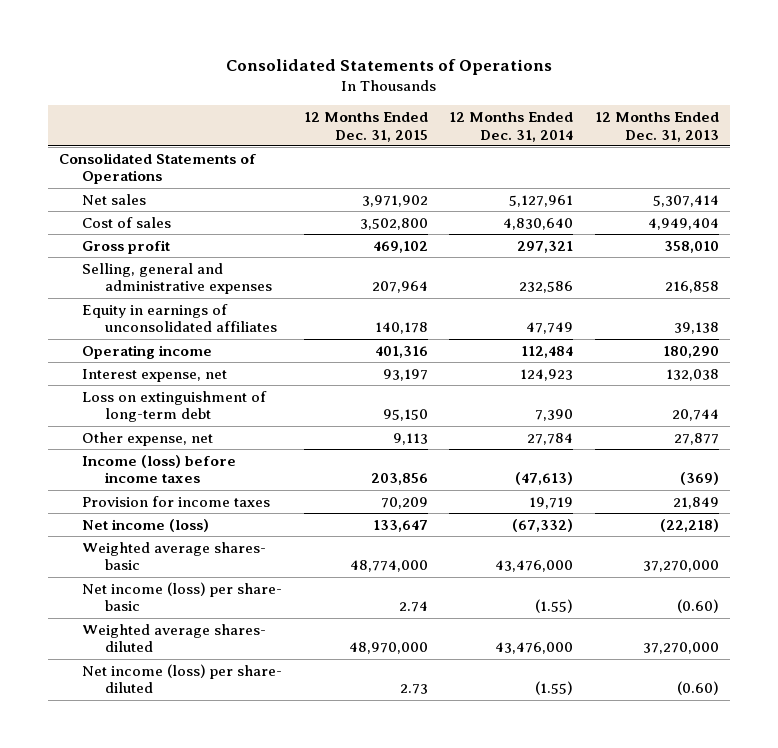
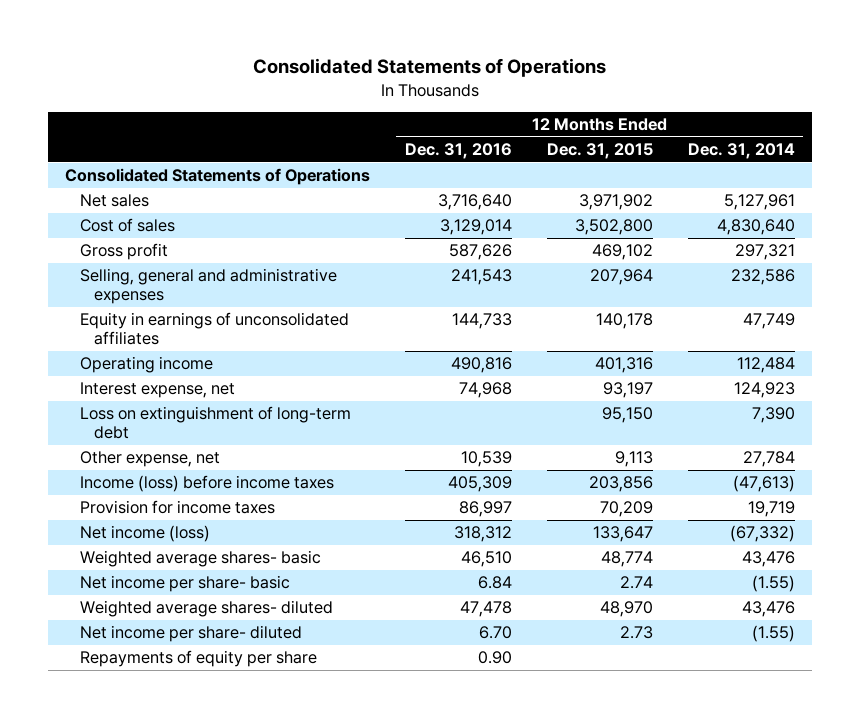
[595,111,720,142] 12 Months Ended Dec. 31, 2013 -> none
none -> [404,143,512,160] Dec. 31, 2016
[349,560,428,573] 48,774,000 -> [600,551,653,568] 48,774
[495,560,574,573] 43,476,000 -> [741,551,795,568] 43,476
[81,581,282,612] Net income (loss) per share- basic -> [79,575,290,593] Net income per share- basic
[348,642,428,655] 48,970,000 -> [599,601,653,618] 48,970
[495,642,574,655] 43,476,000 -> [741,601,795,618] 43,476
[81,663,282,694] Net income (loss) per share- diluted -> [79,625,302,643] Net income per share- diluted
none -> [79,650,317,668] Repayments of equity per share

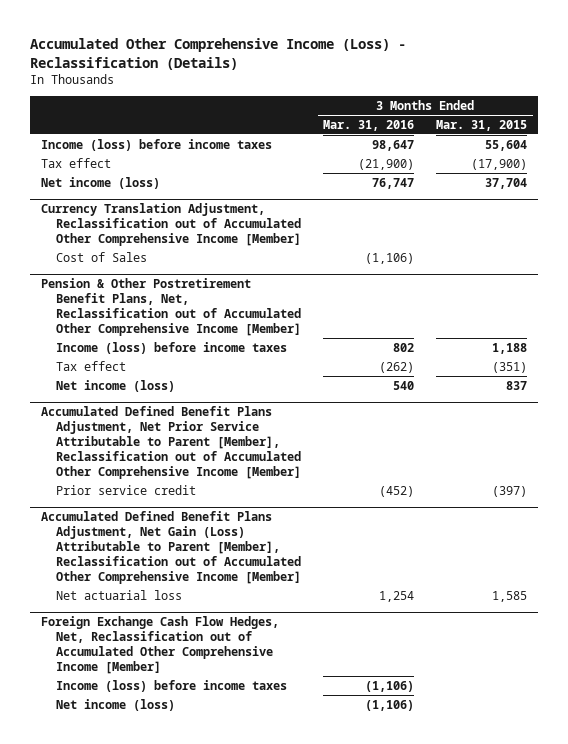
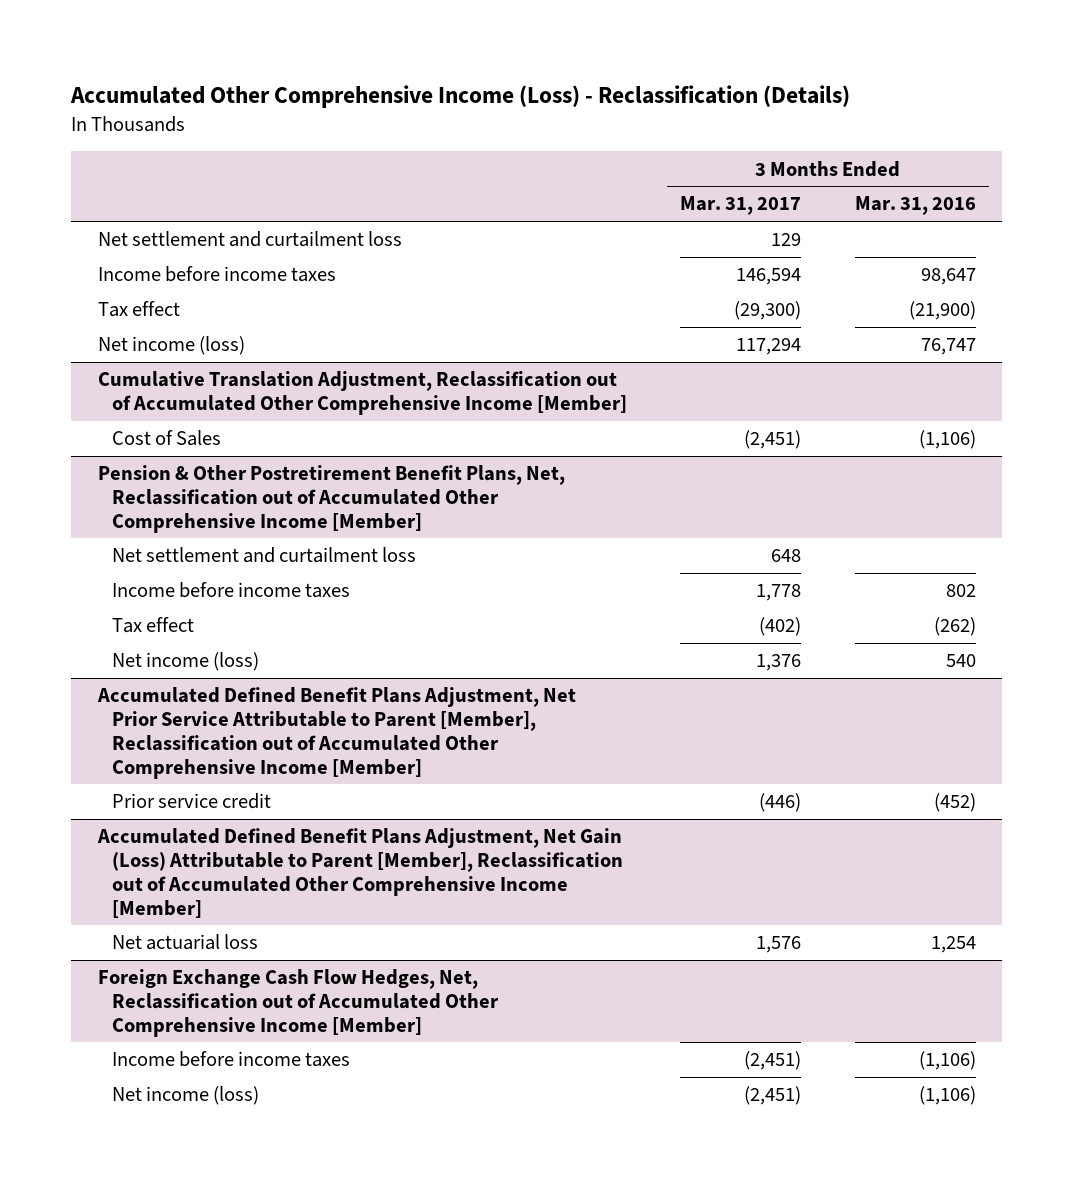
[436,119,528,131] Mar. 31, 2015 -> none
none -> [680,196,802,216] Mar. 31, 2017
none -> [97,231,402,248] Net settlement and curtailment loss
[40,138,272,151] Income (loss) before income taxes -> [97,266,336,283] Income before income taxes
[40,203,301,246] Currency Translation Adjustment, Reclassification out of Accumulated Other Comprehensive Income [Member] -> [97,371,628,416] Cumulative Translation Adjustment, Reclassification out of Accumulated Other Comprehensive Income [Member]
none -> [112,547,417,564] Net settlement and curtailment loss
[55,341,287,354] Income (loss) before income taxes -> [112,582,351,599] Income before income taxes
[55,679,287,692] Income (loss) before income taxes -> [112,1051,351,1068] Income before income taxes

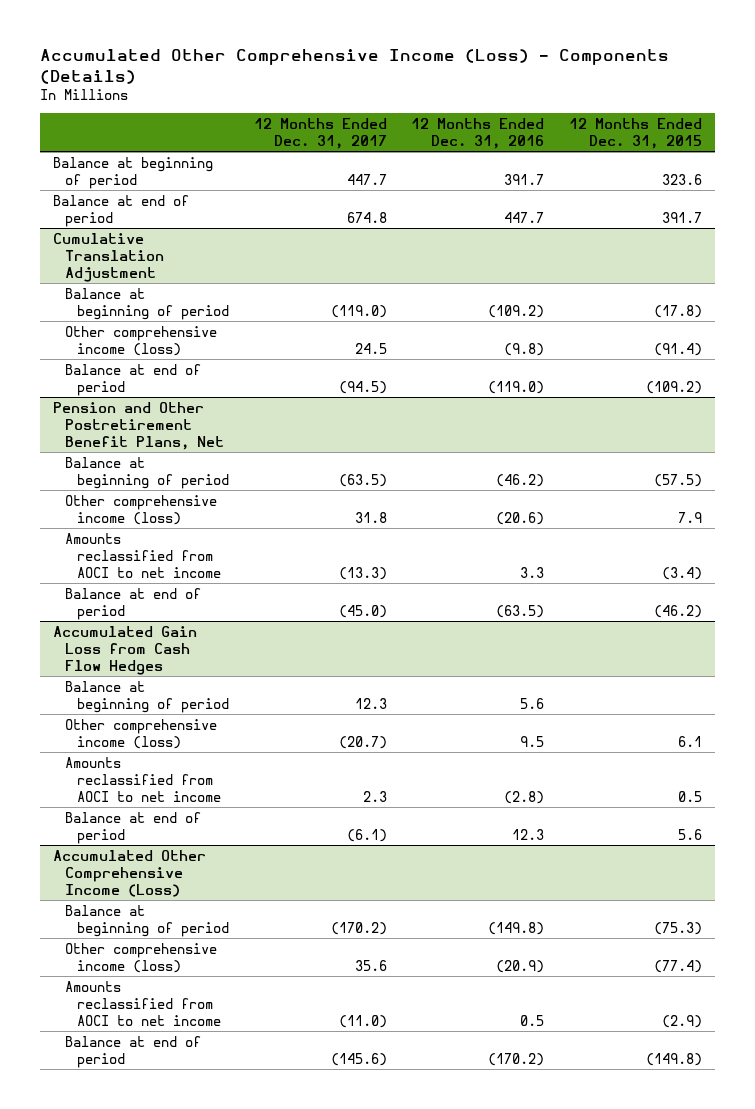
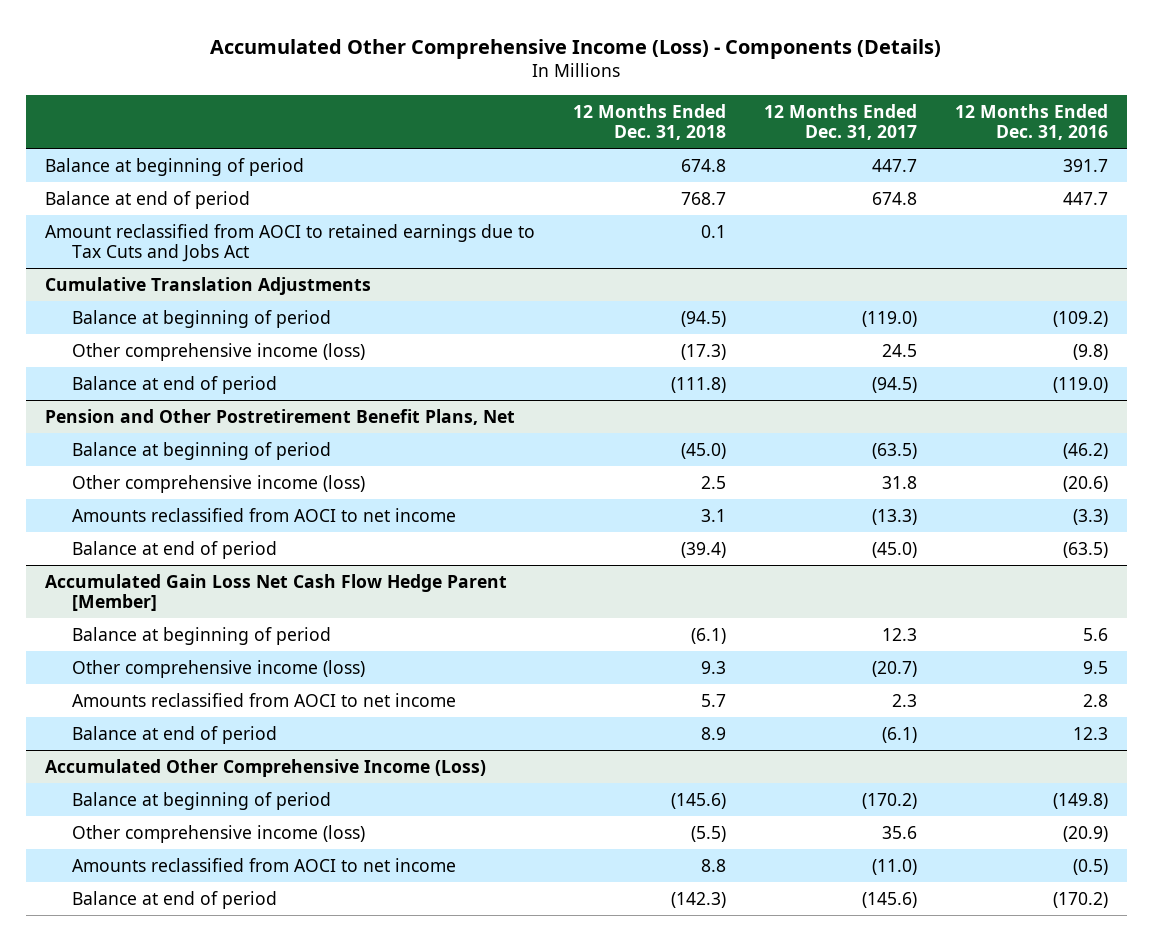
[569,117,703,149] 12 Months Ended Dec. 31, 2015 -> none
none -> [573,103,727,141] 12 Months Ended Dec. 31, 2018
none -> [45,223,536,263] Amount reclassified from AOCI to retained earnings due to Tax Cuts and Jobs Act
[52,232,164,282] Cumulative Translation Adjustment -> [45,276,372,295] Cumulative Translation Adjustments
[520,566,545,578] 3.3 -> [1072,508,1108,525] (3.3)
[52,625,197,675] Accumulated Gain Loss from Cash Flow Hedges -> none
none -> [45,573,508,612] Accumulated Gain Loss Net Cash Flow Hedge Parent [Member]
[504,790,545,804] (2.8) -> [1082,693,1108,707] 2.8
[520,1014,545,1026] 0.5 -> [1072,858,1108,875] (0.5)

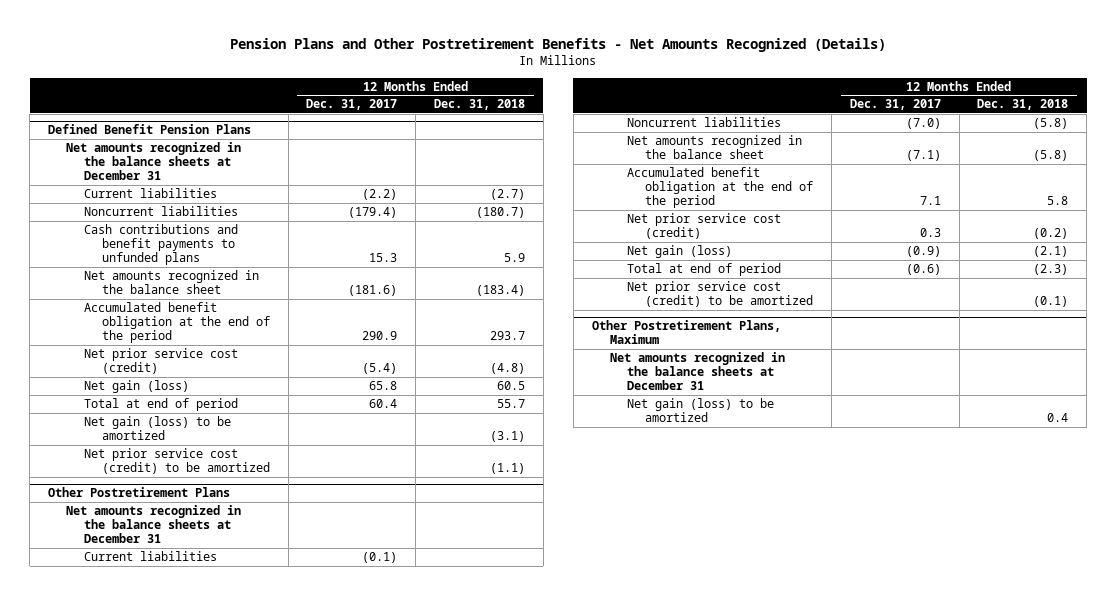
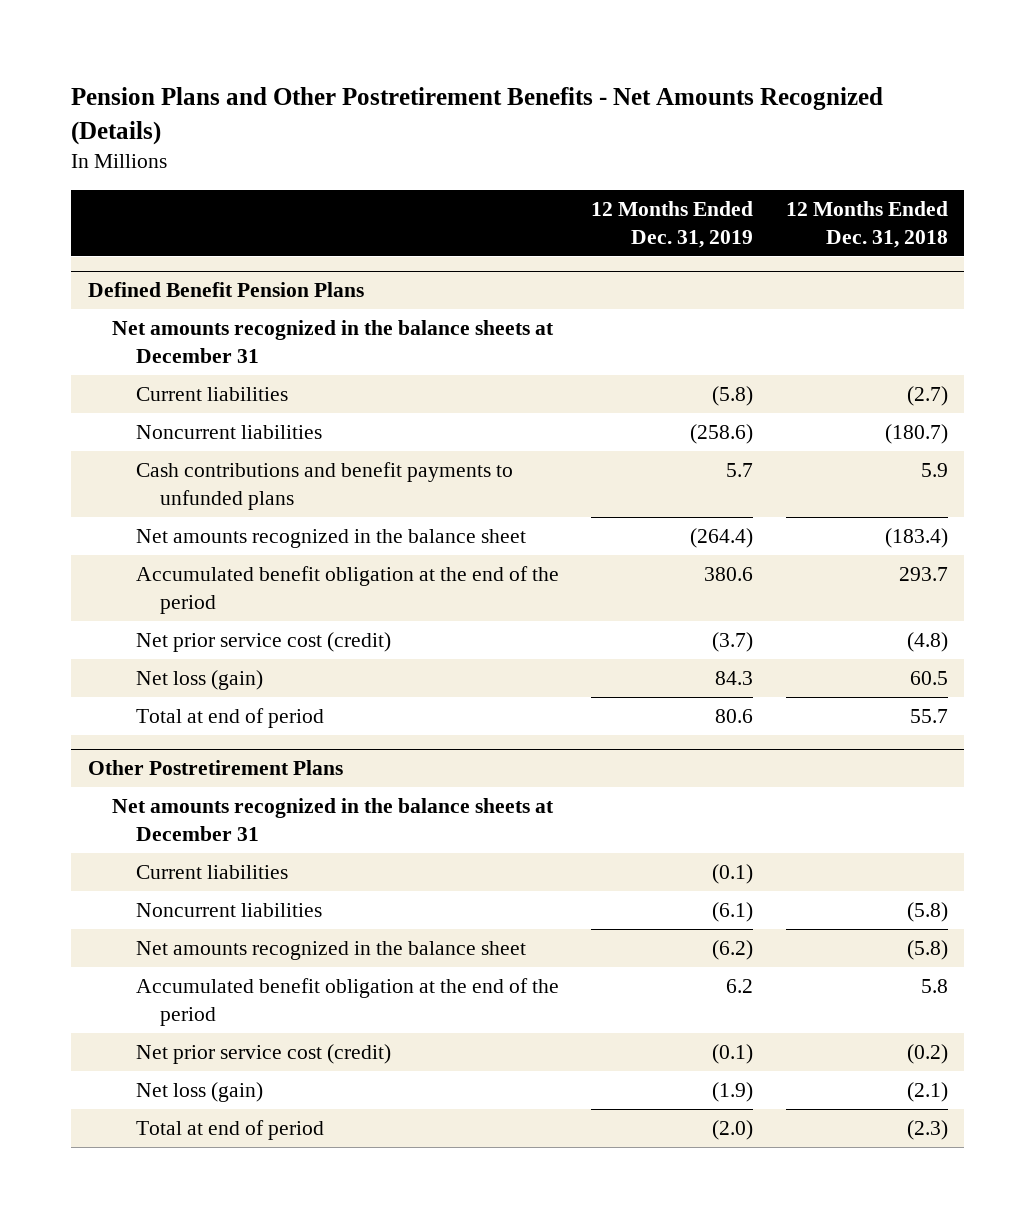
[306,99,398,111] Dec. 31, 2017 -> none
none -> [591,200,754,248] 12 Months Ended Dec. 31, 2019
[83,380,189,394] Net gain (loss) -> [135,670,263,691] Net loss (gain)
[83,416,231,441] Net gain (loss) to be amortized -> none
[83,448,270,475] Net prior service cost (credit) to be amortized -> none
[627,245,733,259] Net gain (loss) -> [135,1082,263,1103] Net loss (gain)
[627,281,814,308] Net prior service cost (credit) to be amortized -> none
[591,320,781,345] Other Postretirement Plans, Maximum -> none
[609,352,785,391] Net amounts recognized in the balance sheets at December 31 -> none
[627,398,775,423] Net gain (loss) to be amortized -> none

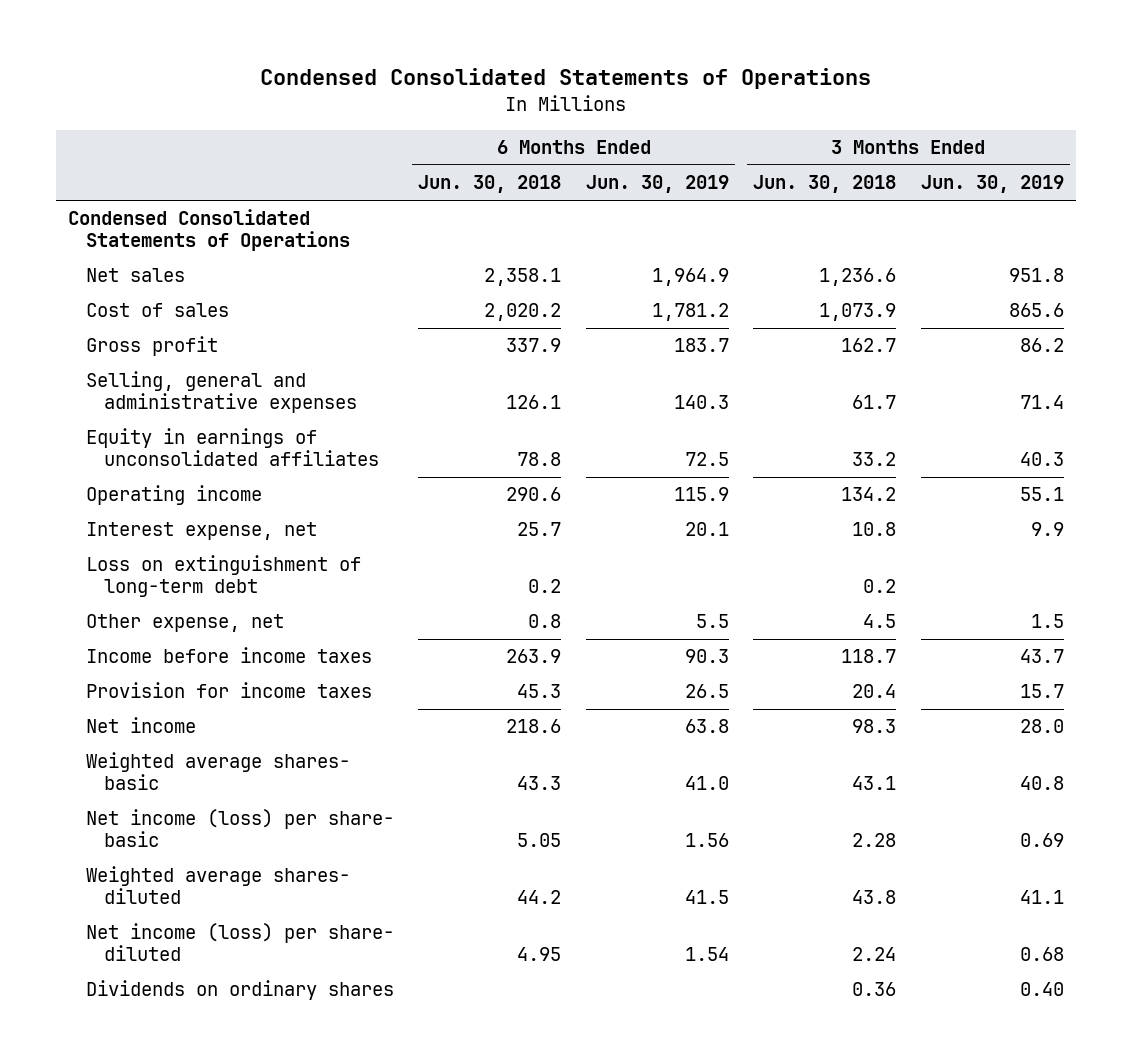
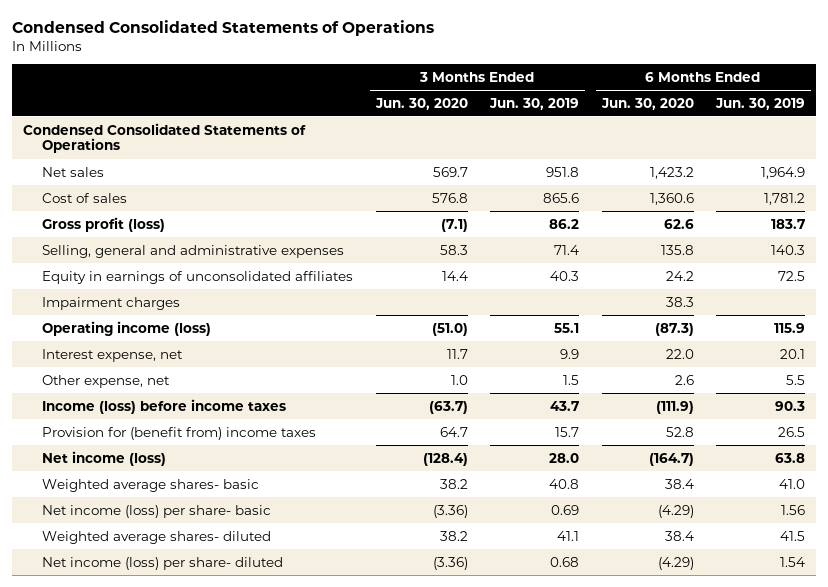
[418,175,562,194] Jun. 30, 2018 -> none
[753,175,897,194] Jun. 30, 2018 -> none
none -> [374,97,468,110] Jun. 30, 2020
none -> [600,97,694,110] Jun. 30, 2020
[86,336,219,357] Gross profit -> [42,216,166,232] Gross profit (loss)
none -> [42,296,181,310] Impairment charges
[86,485,263,506] Operating income -> [42,320,212,336] Operating income (loss)
[86,555,362,598] Loss on extinguishment of long-term debt -> none
[86,647,373,664] Income before income taxes -> [42,398,287,414] Income (loss) before income taxes
[86,682,373,699] Provision for income taxes -> [42,426,317,440] Provision for (benefit from) income taxes
[86,717,197,734] Net income -> [42,450,167,466] Net income (loss)
[86,980,395,1001] Dividends on ordinary shares -> none

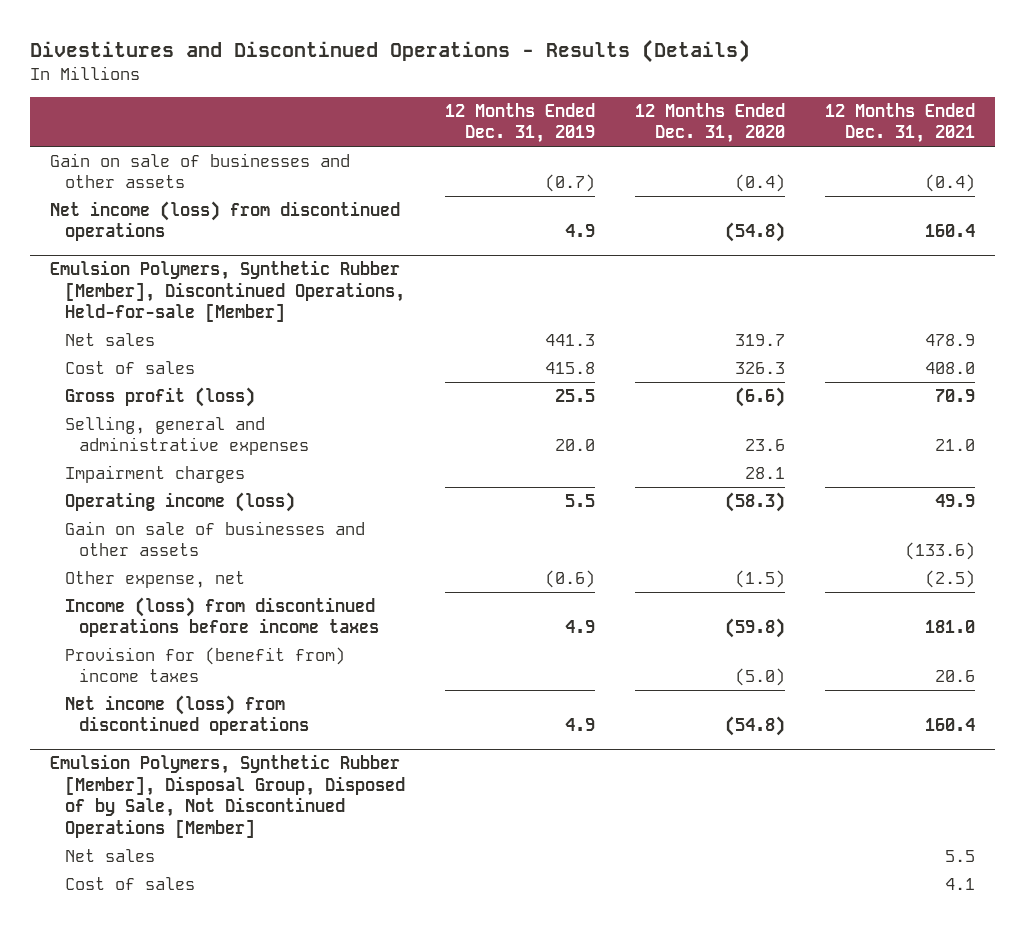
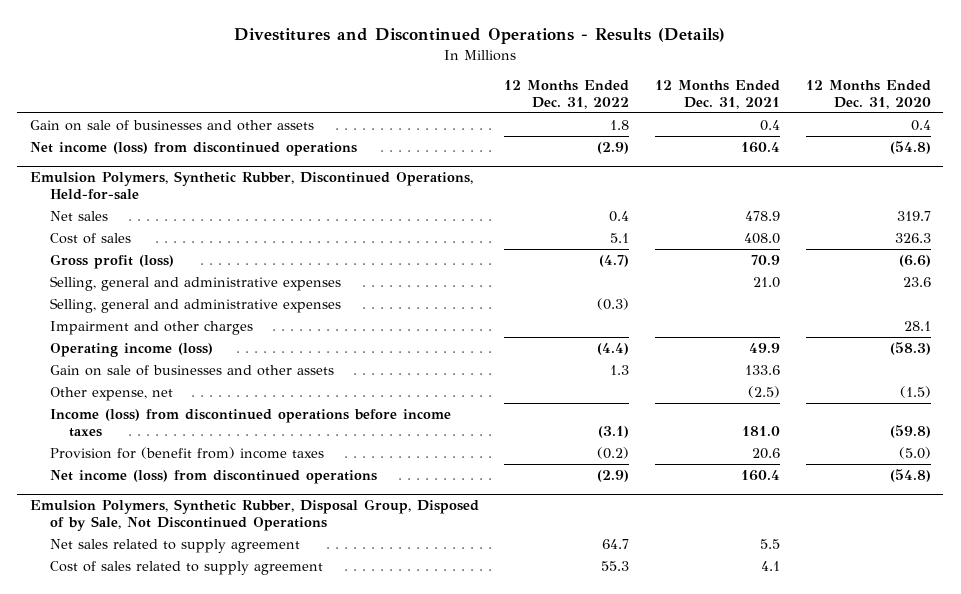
[444,102,595,144] 12 Months Ended Dec. 31, 2019 -> none
none -> [504,80,630,109] 12 Months Ended Dec. 31, 2022
[735,174,786,193] (0.4) -> [910,119,931,131] 0.4
[925,174,976,193] (0.4) -> [760,119,781,131] 0.4
[50,260,405,323] Emulsion Polymers, Synthetic Rubber [Member], Discontinued Operations, Held-for-sale [Member] -> [29,171,473,201] Emulsion Polymers, Synthetic Rubber, Discontinued Operations, Held-for-sale
none -> [49,297,341,313] Selling, general and administrative expenses
[64,464,245,483] Impairment charges -> [49,320,253,335] Impairment and other charges
[905,542,976,561] (133.6) -> [745,364,781,375] 133.6
[64,848,155,862] Net sales -> none
[64,876,195,890] Cost of sales -> none
[50,754,405,838] Emulsion Polymers, Synthetic Rubber [Member], Disposal Group, Disposed of by Sale, Not Discontinued Operations [Member] -> [29,499,479,532] Emulsion Polymers, Synthetic Rubber, Disposal Group, Disposed of by Sale, Not Discontinued Operations
none -> [49,538,300,553] Net sales related to supply agreement
none -> [49,560,323,575] Cost of sales related to supply agreement

